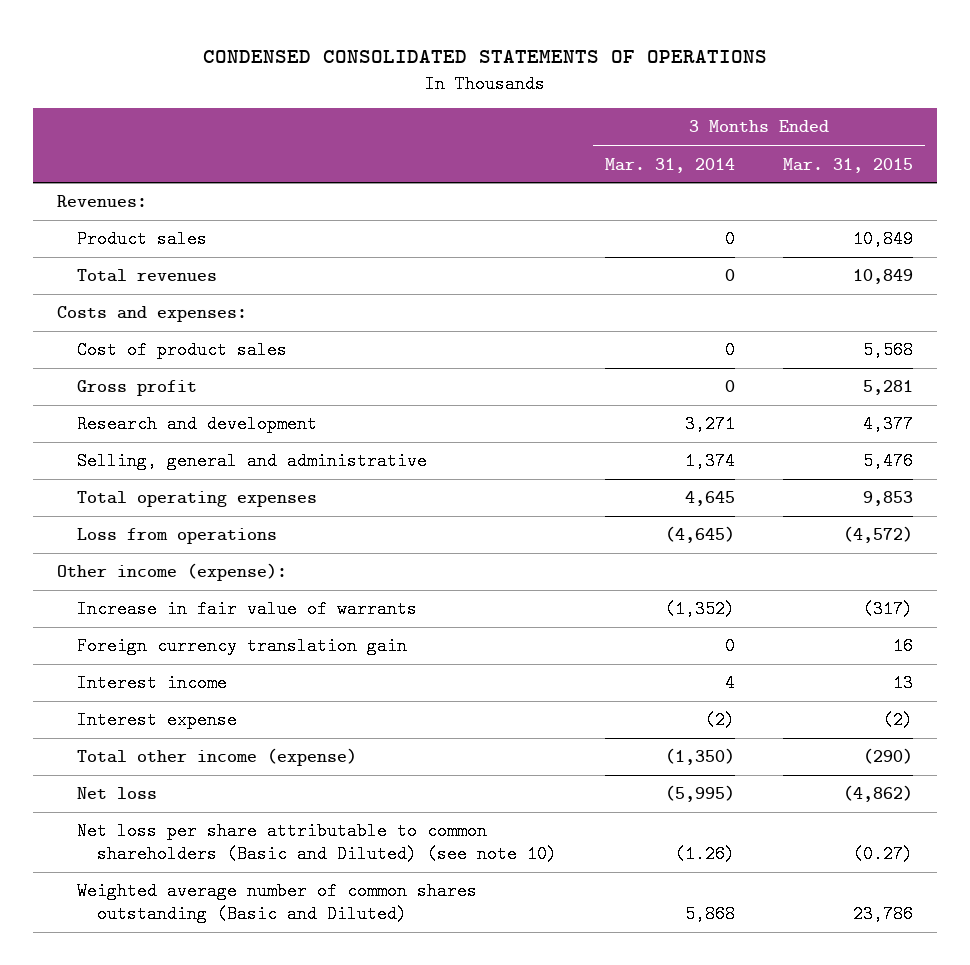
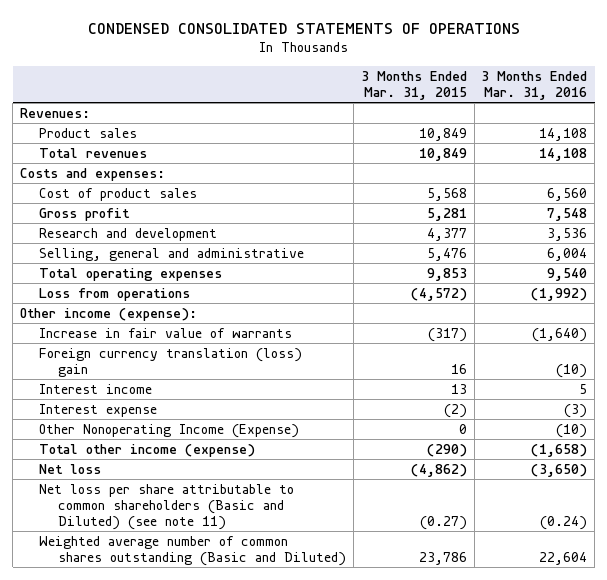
[605,157,736,173] Mar. 31, 2014 -> none
none -> [481,70,588,101] 3 Months Ended Mar. 31, 2016
[77,637,408,656] Foreign currency translation gain -> [39,347,303,377] Foreign currency translation (loss) gain
none -> [39,423,300,438] Other Nonoperating Income (Expense)
[77,822,558,863] Net loss per share attributable to common shareholders (Basic and Diluted) (see note 10) -> [39,483,295,530] Net loss per share attributable to common shareholders (Basic and Diluted) (see note 11)

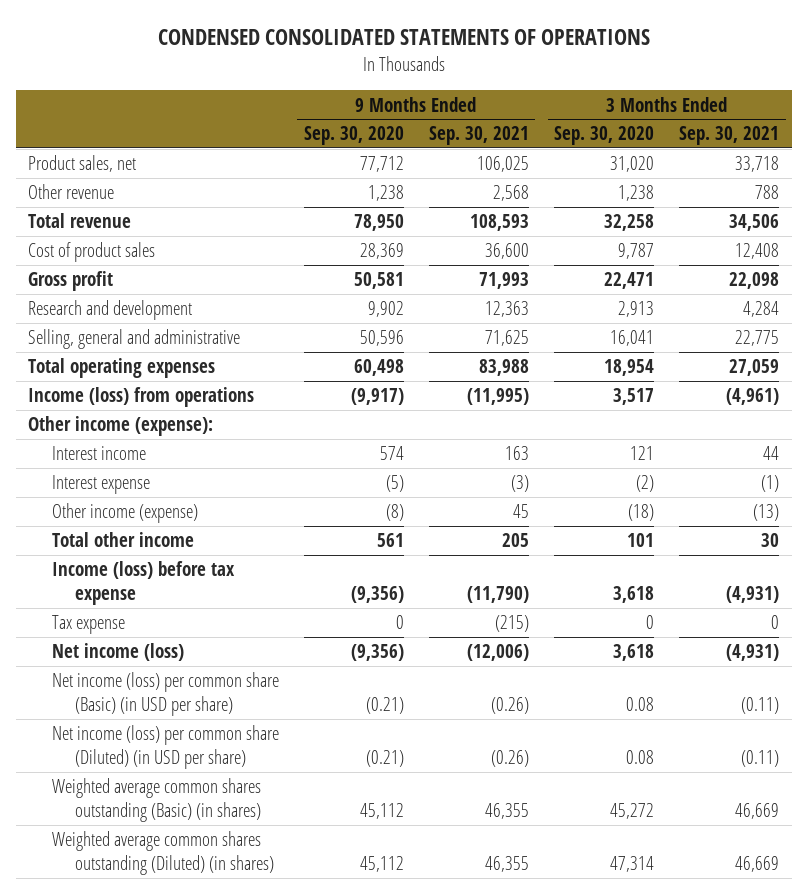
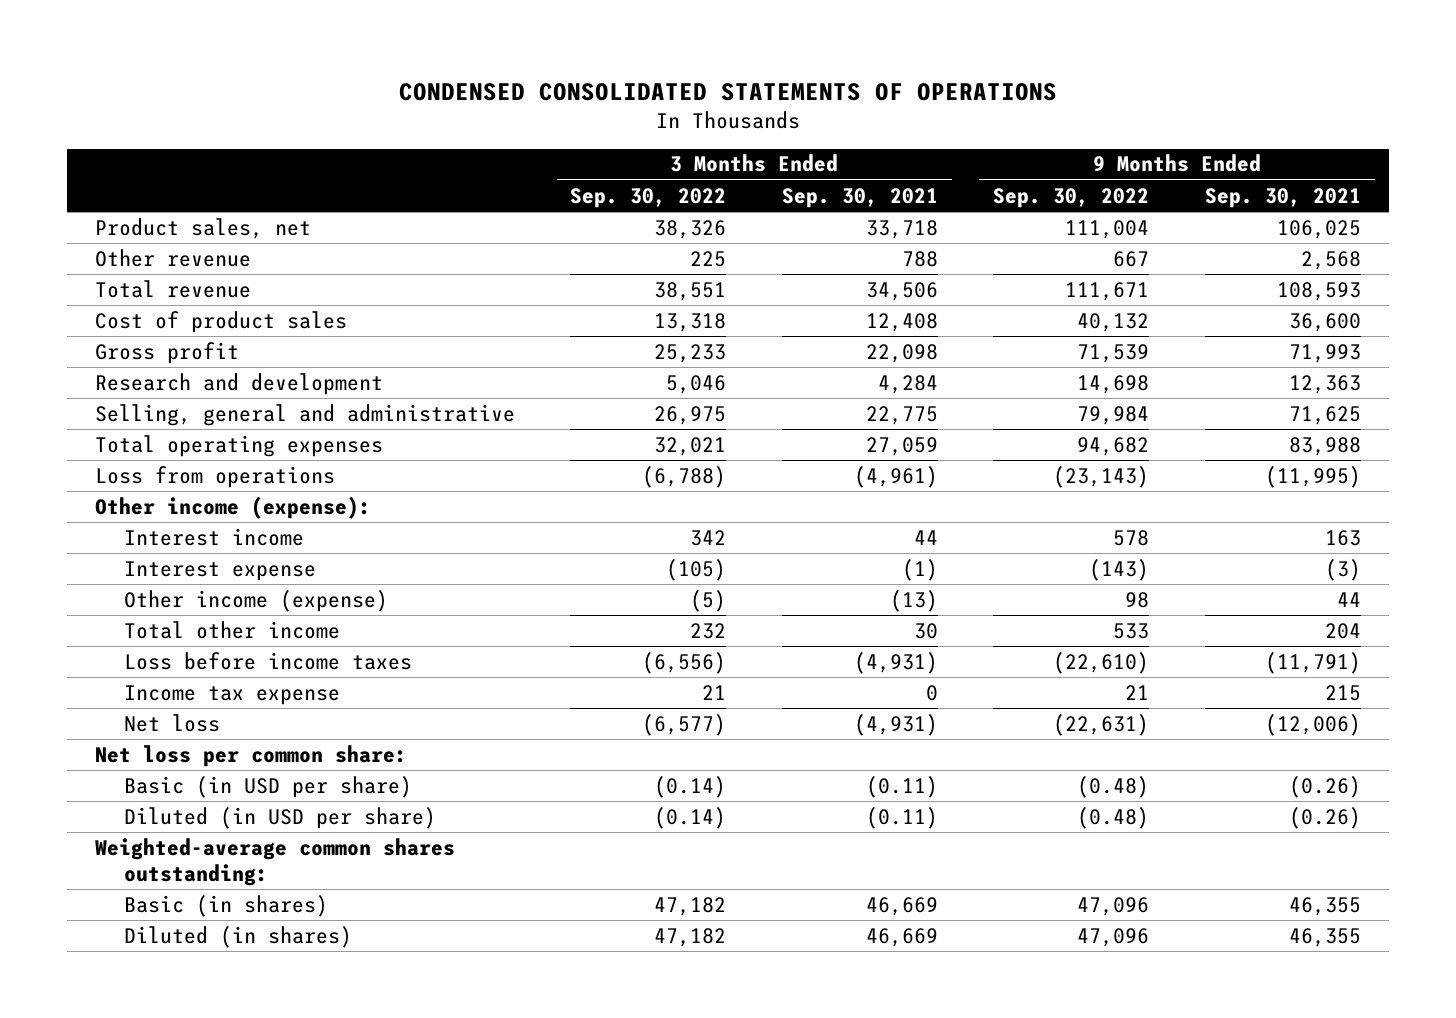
[303,126,404,146] Sep. 30, 2020 -> none
[554,126,655,146] Sep. 30, 2020 -> none
none -> [570,187,727,208] Sep. 30, 2022
none -> [993,187,1150,208] Sep. 30, 2022
[28,387,255,408] Income (loss) from operations -> [94,465,335,488] Loss from operations
[512,504,529,519] 45 -> [1336,591,1361,607] 44
[501,533,529,548] 205 -> [1324,622,1361,639] 204
[51,561,235,606] Income (loss) before tax expense -> [123,651,412,670] Loss before income taxes
[466,586,529,604] (11,790) -> [1264,651,1361,674] (11,791)
[51,615,125,635] Tax expense -> [123,684,340,705] Income tax expense
[494,615,529,633] (215) -> [1324,684,1361,701] 215
[51,643,184,662] Net income (loss) -> [123,713,220,732] Net loss
none -> [94,744,407,767] Net loss per common share:
[51,672,279,717] Net income (loss) per common share (Basic) (in USD per share) -> [123,775,412,798] Basic (in USD per share)
[51,725,279,770] Net income (loss) per common share (Diluted) (in USD per share) -> [123,806,436,829] Diluted (in USD per share)
none -> [94,837,455,886] Weighted-average common shares outstanding:
[51,778,261,823] Weighted average common shares outstanding (Basic) (in shares) -> [123,894,328,917] Basic (in shares)
[51,831,274,876] Weighted average common shares outstanding (Diluted) (in shares) -> [123,925,352,948] Diluted (in shares)

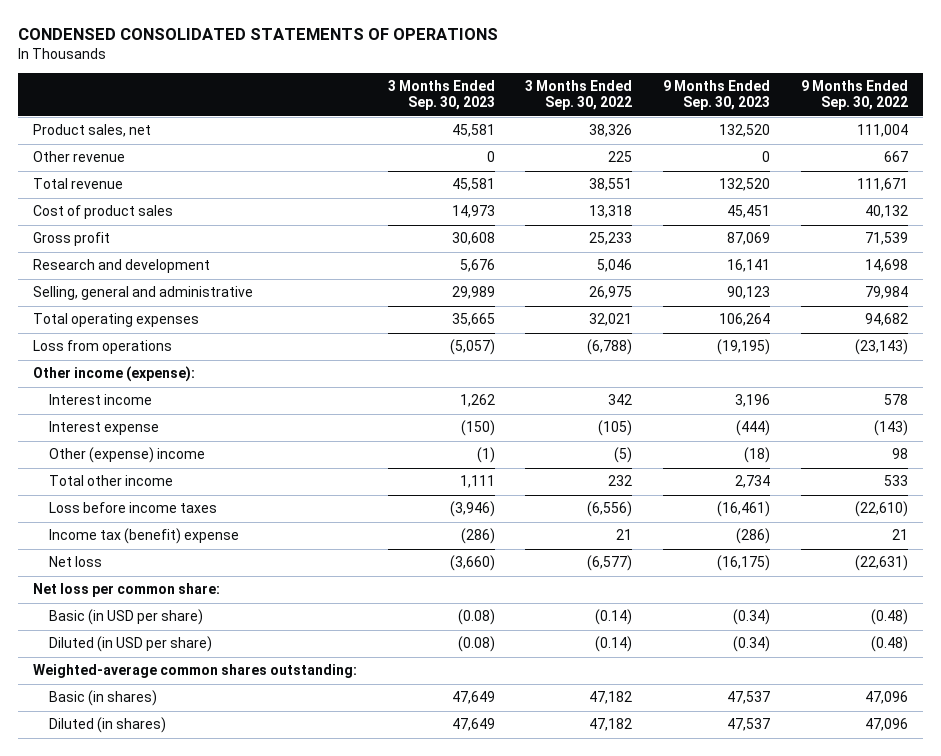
[781,187,938,208] Sep. 30, 2021 -> none
[1204,187,1361,208] Sep. 30, 2021 -> none
none -> [387,80,495,111] 3 Months Ended Sep. 30, 2023
none -> [662,80,770,111] 9 Months Ended Sep. 30, 2023
[123,589,388,612] Other income (expense) -> [49,447,206,464] Other (expense) income
[123,684,340,705] Income tax expense -> [49,528,240,545] Income tax (benefit) expense

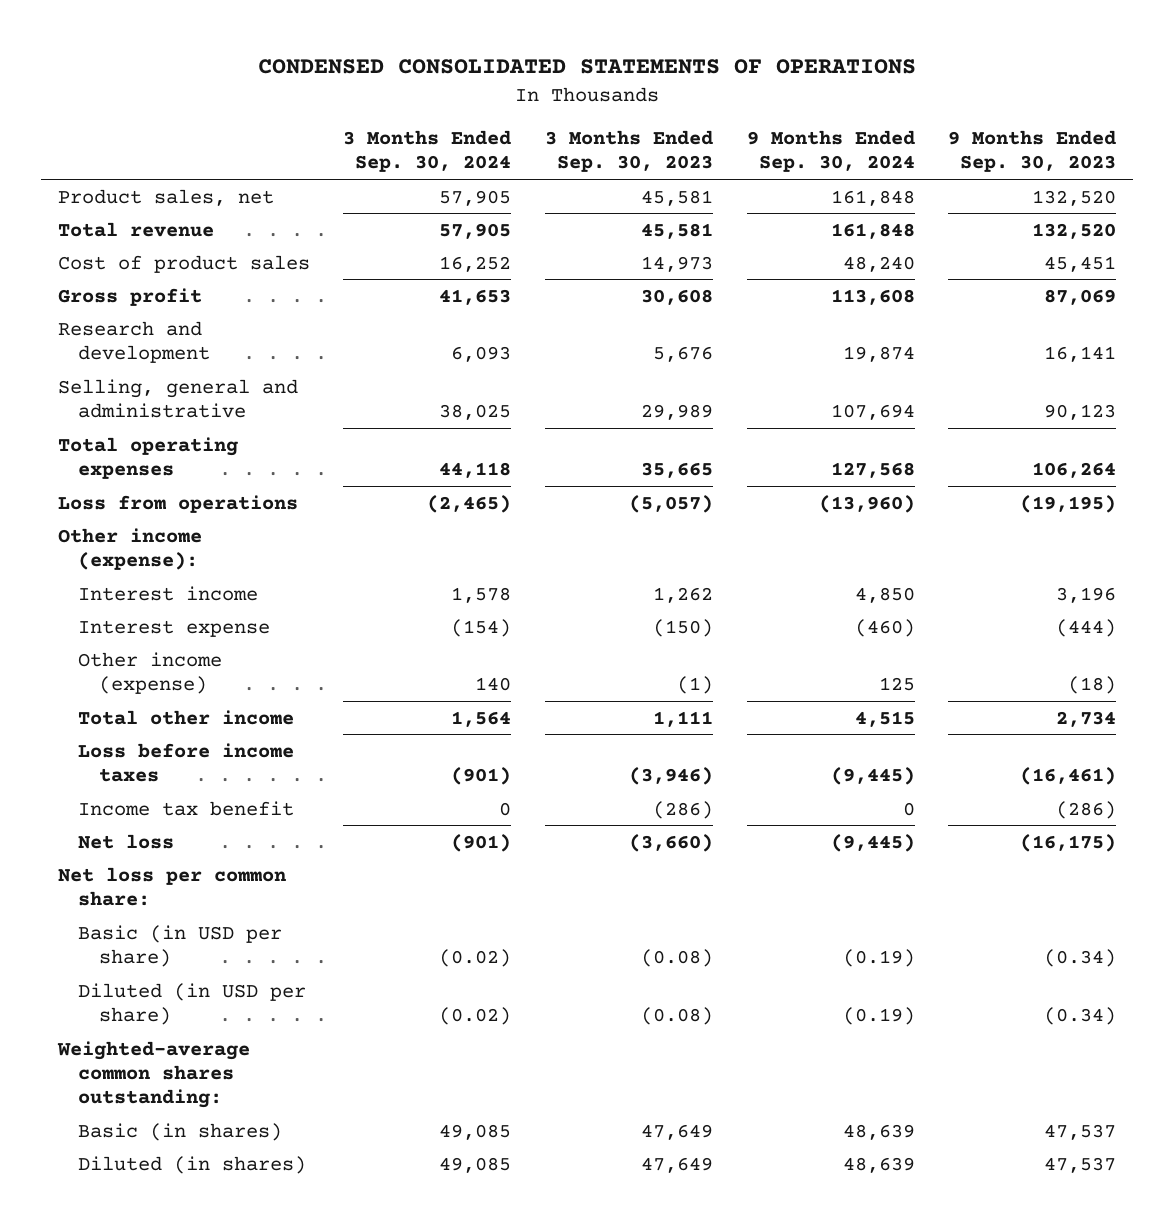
[525,80,633,111] 3 Months Ended Sep. 30, 2022 -> none
[800,80,908,111] 9 Months Ended Sep. 30, 2022 -> none
none -> [343,130,512,173] 3 Months Ended Sep. 30, 2024
none -> [746,130,915,173] 9 Months Ended Sep. 30, 2024
[32,151,125,163] Other revenue -> none
[49,447,206,464] Other (expense) income -> [78,651,223,694] Other income (expense)
[49,528,240,545] Income tax (benefit) expense -> [78,800,295,816] Income tax benefit

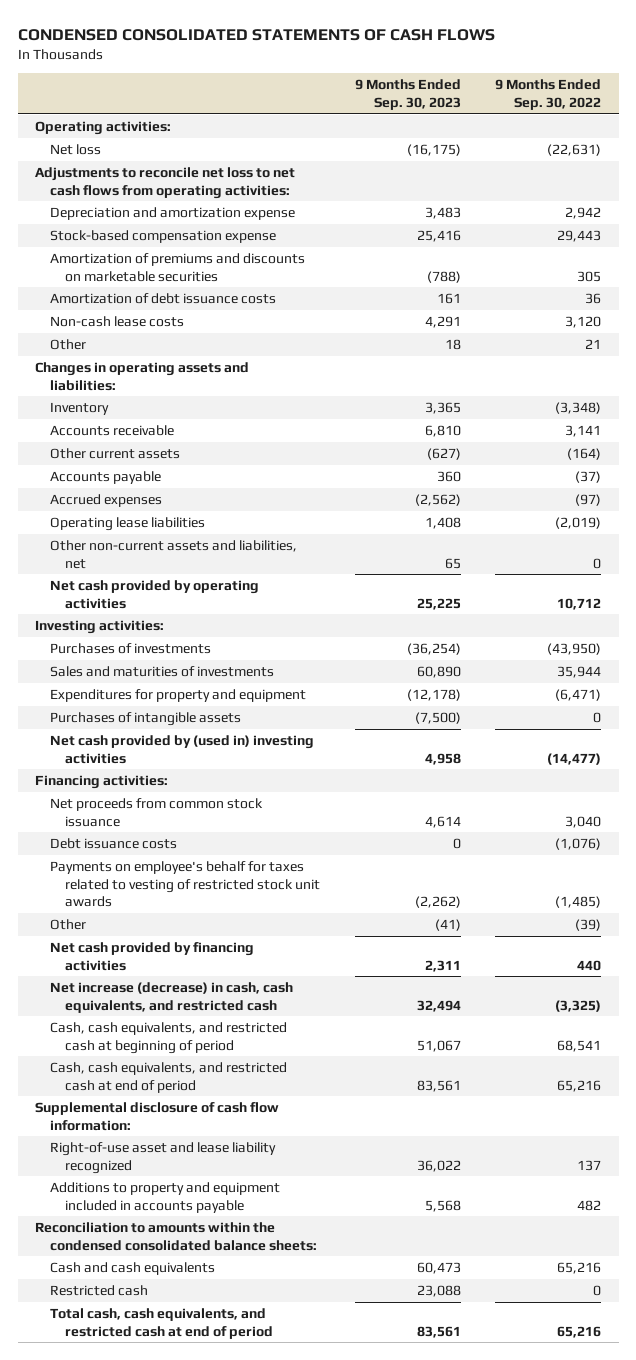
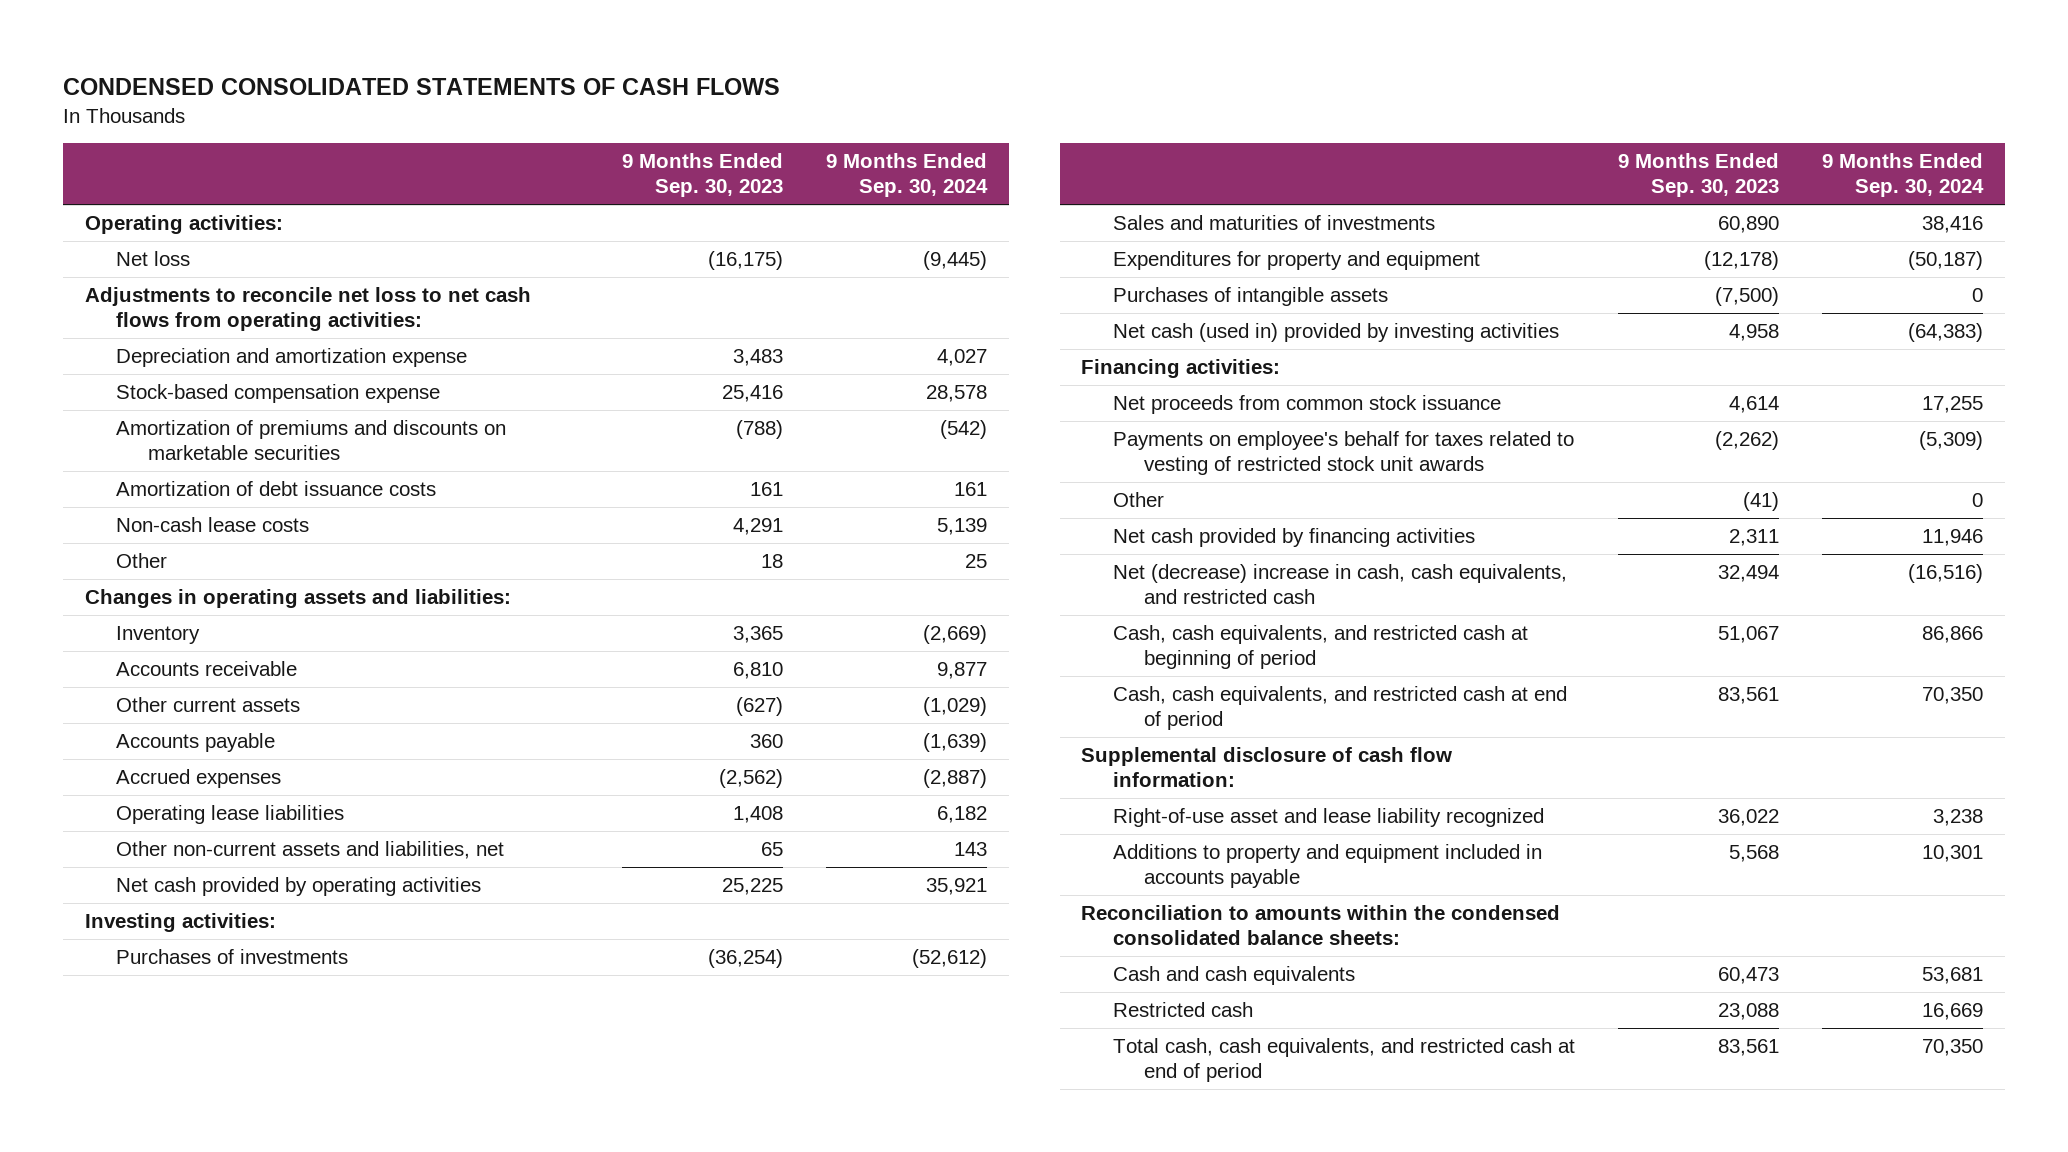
[495,79,602,110] 9 Months Ended Sep. 30, 2022 -> none
none -> [825,153,988,198] 9 Months Ended Sep. 30, 2024
[50,734,315,764] Net cash provided by (used in) investing activities -> [1112,323,1559,343] Net cash (used in) provided by investing activities
[50,837,178,849] Debt issuance costs -> none
[50,981,294,1013] Net increase (decrease) in cash, cash equivalents, and restricted cash -> [1112,564,1567,605] Net (decrease) increase in cash, cash equivalents, and restricted cash

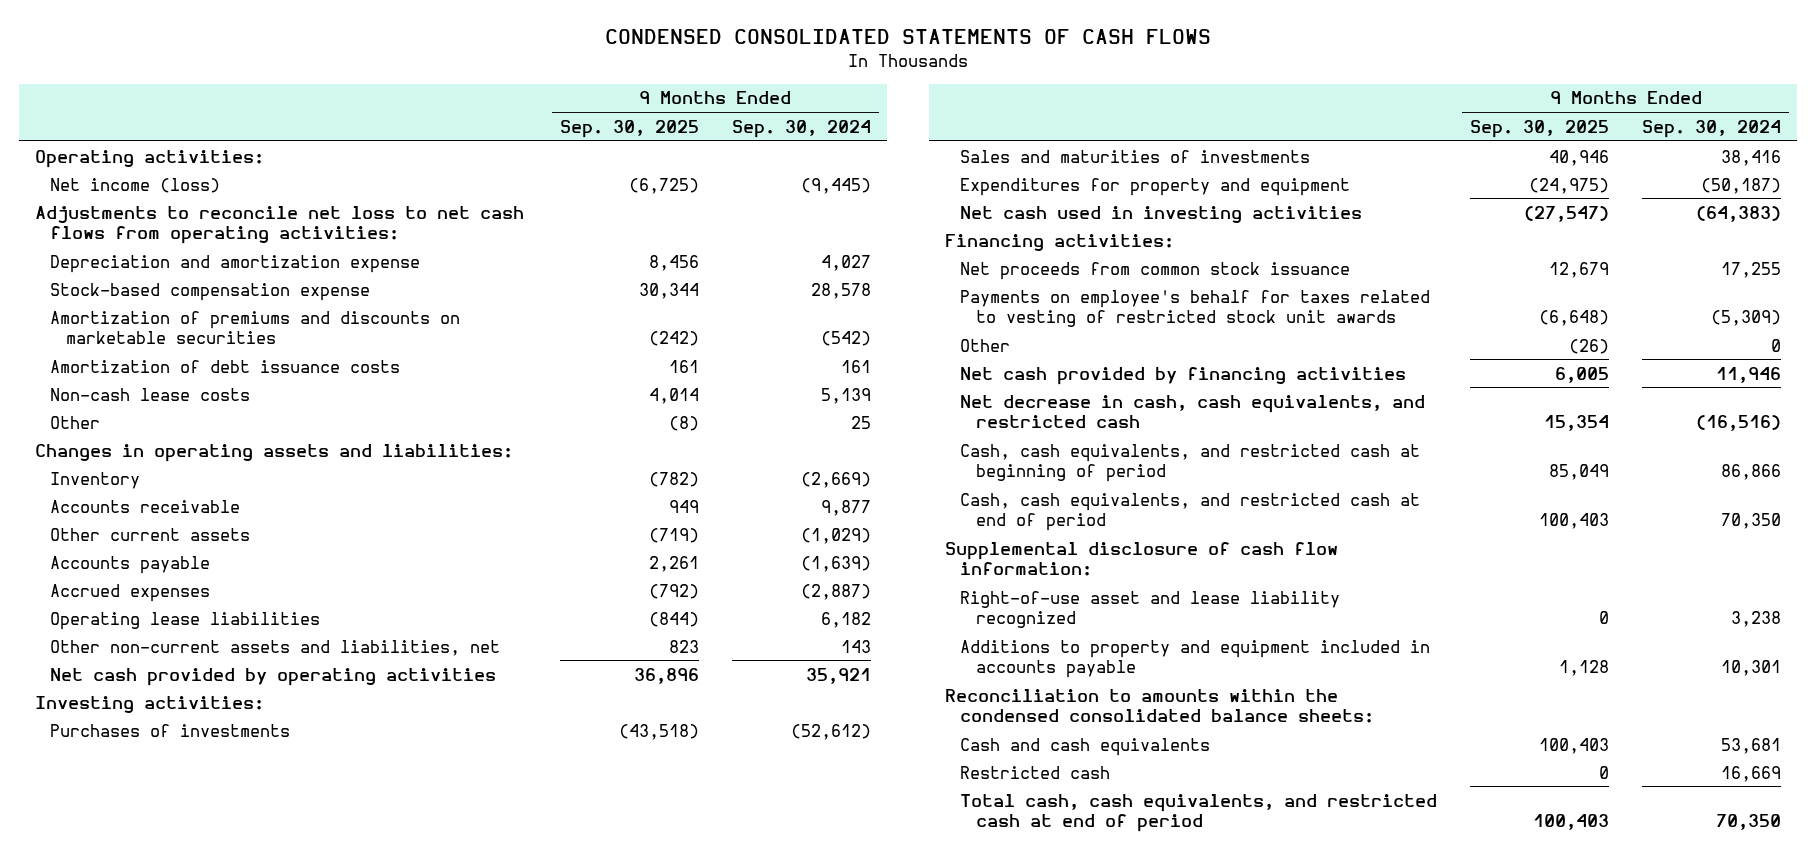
[621,153,783,198] 9 Months Ended Sep. 30, 2023 -> none
none -> [560,119,700,138] Sep. 30, 2025
[116,251,191,267] Net loss -> [50,177,221,193] Net income (loss)
[1112,287,1388,307] Purchases of intangible assets -> none
[1112,323,1559,343] Net cash (used in) provided by investing activities -> [960,205,1363,223] Net cash used in investing activities
[1112,564,1567,605] Net (decrease) increase in cash, cash equivalents, and restricted cash -> [960,394,1426,429] Net decrease in cash, cash equivalents, and restricted cash

